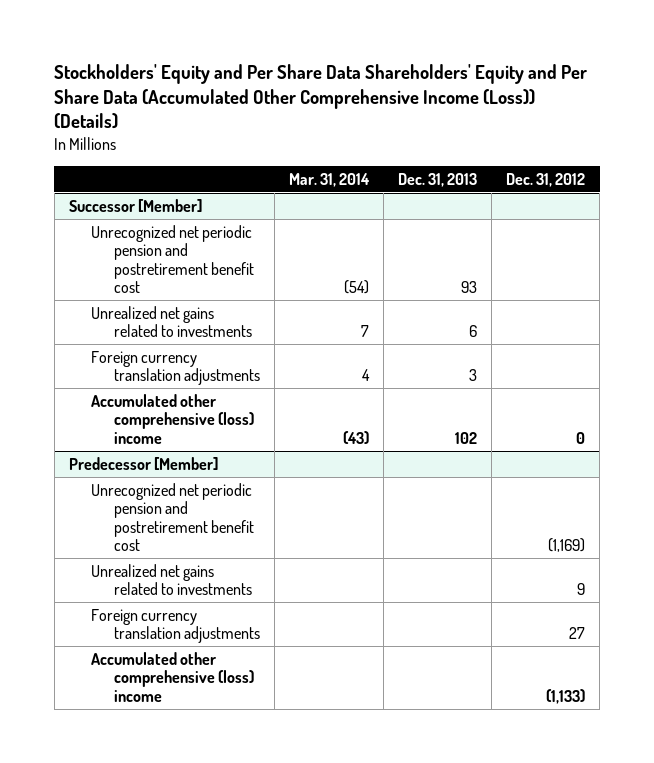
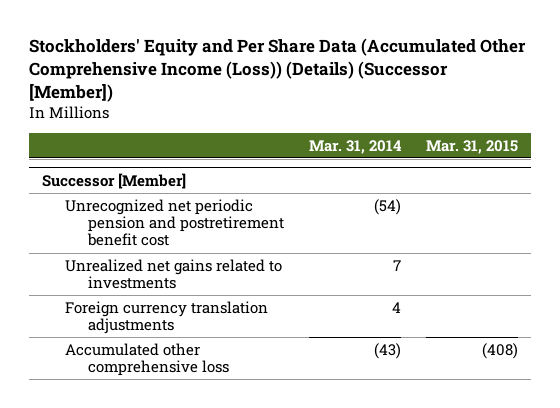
[54,63,588,130] Stockholders' Equity and Per Share Data Shareholders' Equity and Per Share Data (Accumulated Other Comprehensive Income (Loss)) (Details) -> [29,38,527,103] Stockholders' Equity and Per Share Data (Accumulated Other Comprehensive Income (Loss)) (Details) (Successor [Member])
[398,172,478,187] Dec. 31, 2013 -> none
[506,172,586,187] Dec. 31, 2012 -> none
none -> [426,139,519,154] Mar. 31, 2015
[68,456,218,470] Predecessor [Member] -> none
[91,482,255,552] Unrecognized net periodic pension and postretirement benefit cost -> none
[91,563,253,596] Unrealized net gains related to investments -> none
[91,608,261,644] Foreign currency translation adjustments -> none
[91,651,255,702] Accumulated other comprehensive (loss) income -> none
[91,393,255,444] Accumulated other comprehensive (loss) income -> [64,342,229,377] Accumulated other comprehensive loss

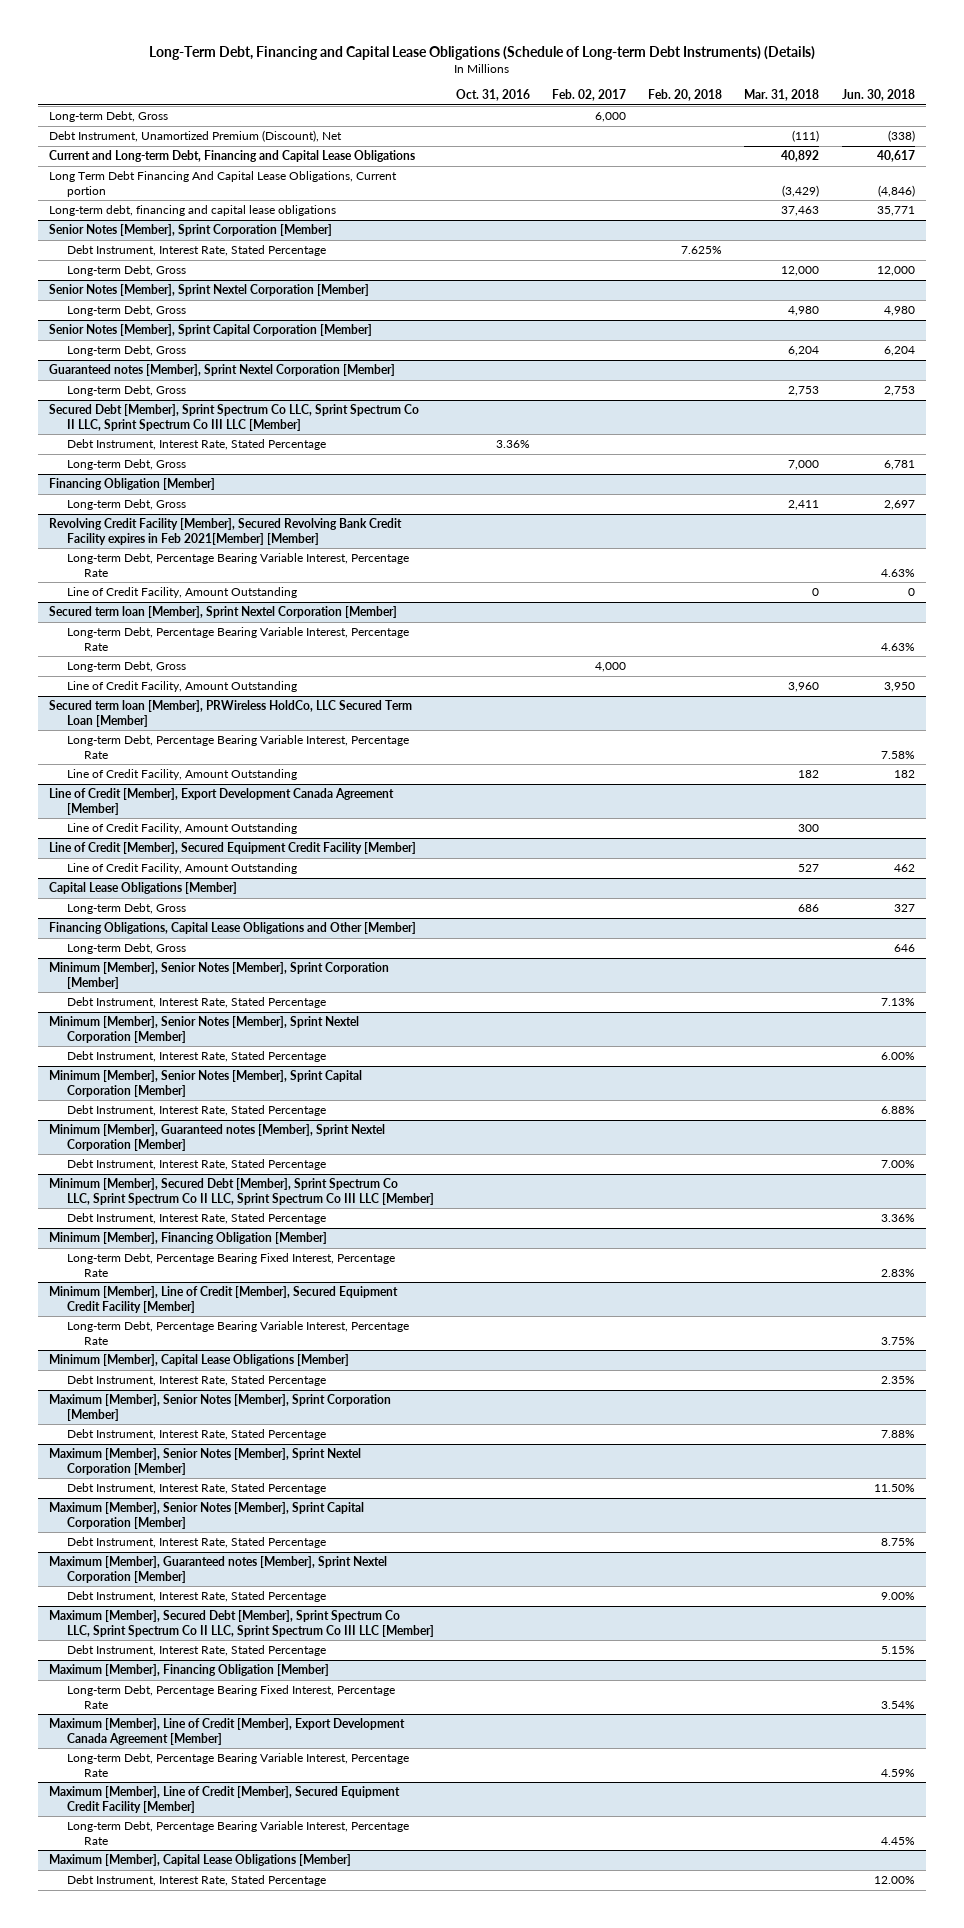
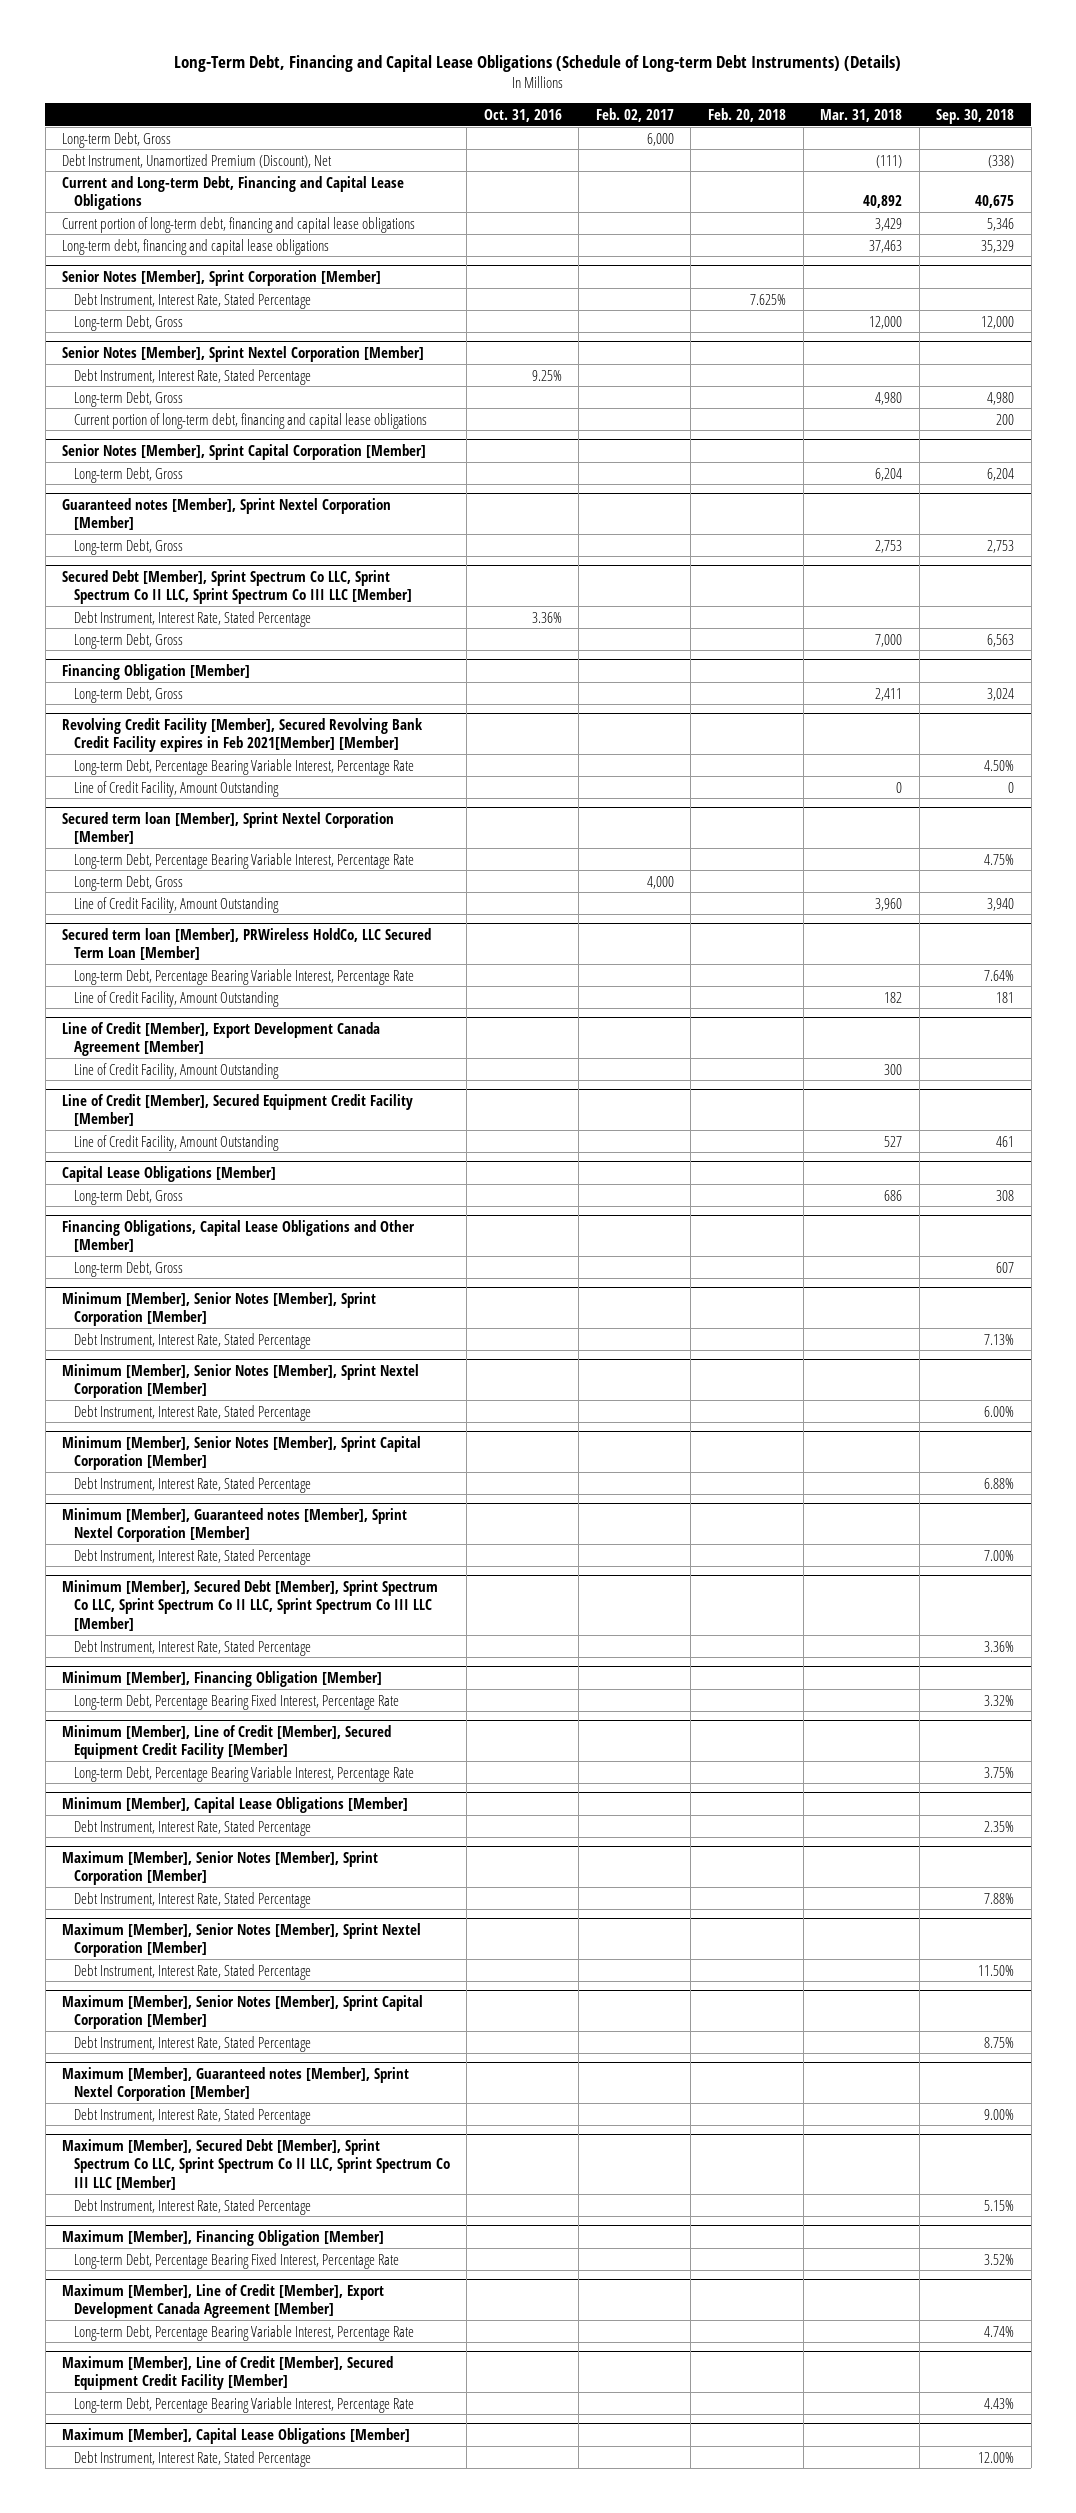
[841,88,915,101] Jun. 30, 2018 -> none
none -> [936,108,1015,124] Sep. 30, 2018
[49,171,398,197] Long Term Debt Financing And Capital Lease Obligations, Current portion -> [62,216,416,233] Current portion of long-term debt, financing and capital lease obligations
[782,184,820,197] (3,429) -> [875,217,903,231] 3,429
none -> [73,368,311,385] Debt Instrument, Interest Rate, Stated Percentage
none -> [73,412,427,429] Current portion of long-term debt, financing and capital lease obligations

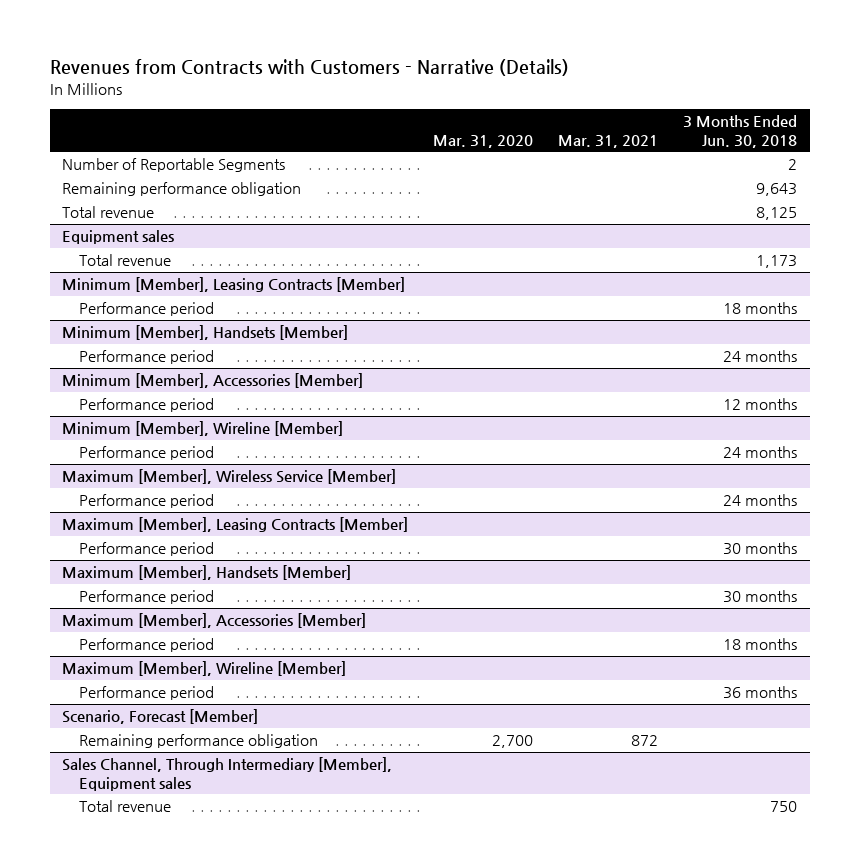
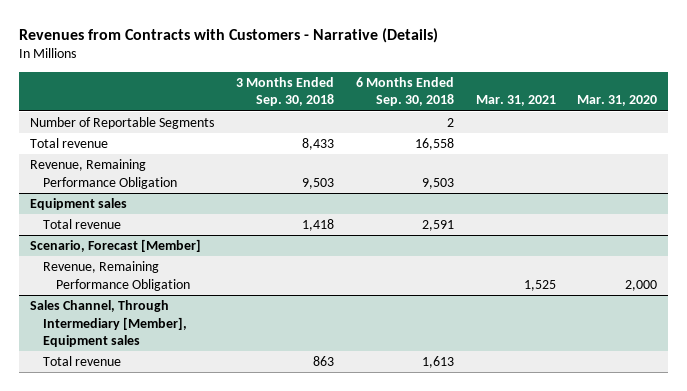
[683,115,798,148] 3 Months Ended Jun. 30, 2018 -> none
none -> [235,76,334,107] 3 Months Ended Sep. 30, 2018
none -> [355,76,454,107] 6 Months Ended Sep. 30, 2018
[62,182,302,197] Remaining performance obligation -> none
none -> [30,159,178,189] Revenue, Remaining Performance Obligation
[62,277,406,293] Minimum [Member], Leasing Contracts [Member] -> none
[79,302,215,317] Performance period -> none
[62,325,349,341] Minimum [Member], Handsets [Member] -> none
[79,350,215,365] Performance period -> none
[62,373,364,389] Minimum [Member], Accessories [Member] -> none
[79,398,215,413] Performance period -> none
[62,421,344,437] Minimum [Member], Wireline [Member] -> none
[79,446,215,461] Performance period -> none
[62,469,397,485] Maximum [Member], Wireless Service [Member] -> none
[79,494,215,509] Performance period -> none
[62,517,409,533] Maximum [Member], Leasing Contracts [Member] -> none
[79,542,215,557] Performance period -> none
[62,565,352,581] Maximum [Member], Handsets [Member] -> none
[79,590,215,605] Performance period -> none
[62,613,367,629] Maximum [Member], Accessories [Member] -> none
[79,638,215,653] Performance period -> none
[62,661,347,677] Maximum [Member], Wireline [Member] -> none
[79,686,215,701] Performance period -> none
[79,734,319,749] Remaining performance obligation -> [43,261,191,291] Revenue, Remaining Performance Obligation
[492,735,534,749] 2,700 -> [625,279,658,291] 2,000
[631,735,659,747] 872 -> [523,279,556,291] 1,525

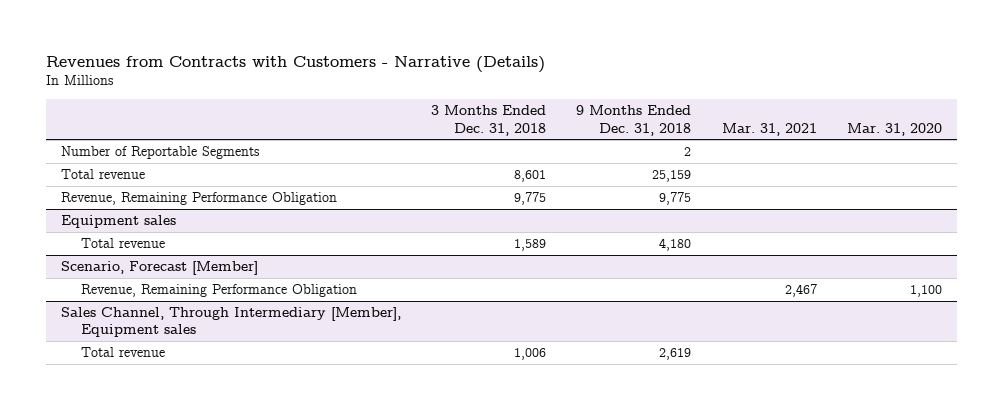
[235,76,334,107] 3 Months Ended Sep. 30, 2018 -> none
[355,76,454,107] 6 Months Ended Sep. 30, 2018 -> none
none -> [431,105,547,136] 3 Months Ended Dec. 31, 2018
none -> [576,105,692,136] 9 Months Ended Dec. 31, 2018
[523,279,556,291] 1,525 -> [784,284,817,298] 2,467
[625,279,658,291] 2,000 -> [910,285,943,298] 1,100

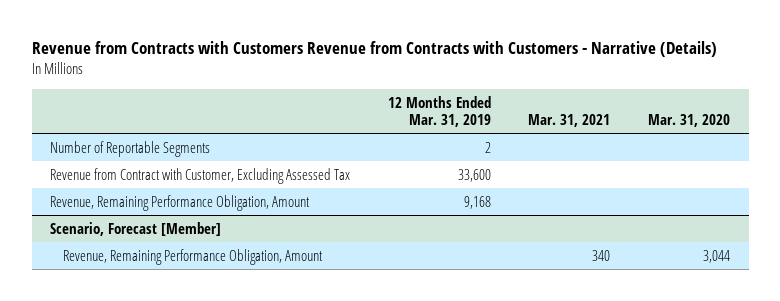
[45,56,545,74] Revenues from Contracts with Customers - Narrative (Details) -> [31,41,717,58] Revenue from Contracts with Customers Revenue from Contracts with Customers - Narrative (Details)
[431,105,547,136] 3 Months Ended Dec. 31, 2018 -> none
[576,105,692,136] 9 Months Ended Dec. 31, 2018 -> none
none -> [387,95,491,127] 12 Months Ended Mar. 31, 2019
[60,215,176,229] Equipment sales -> none
[80,238,165,249] Total revenue -> none
[60,169,145,180] Total revenue -> [50,167,351,184] Revenue from Contract with Customer, Excluding Assessed Tax
[60,192,337,206] Revenue, Remaining Performance Obligation -> [50,194,311,211] Revenue, Remaining Performance Obligation, Amount
[60,307,401,338] Sales Channel, Through Intermediary [Member], Equipment sales -> none
[80,347,165,358] Total revenue -> none
[80,284,357,298] Revenue, Remaining Performance Obligation -> [63,248,324,265] Revenue, Remaining Performance Obligation, Amount
[784,284,817,298] 2,467 -> [592,249,611,261] 340
[910,285,943,298] 1,100 -> [702,249,730,263] 3,044

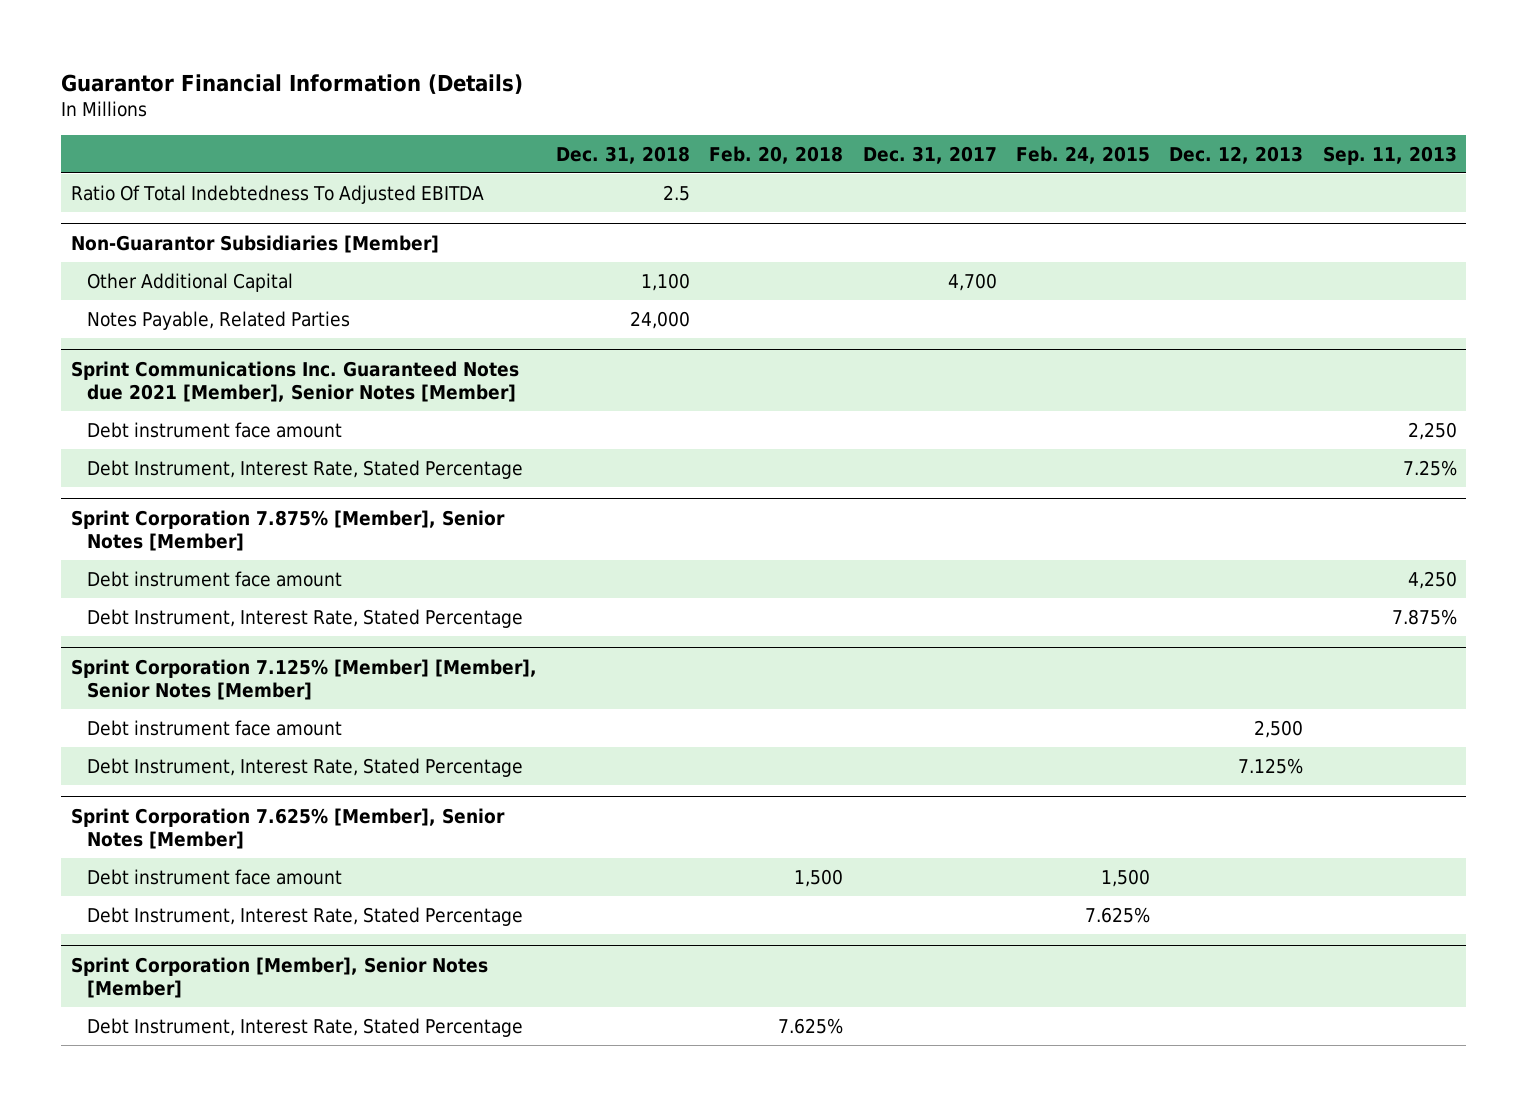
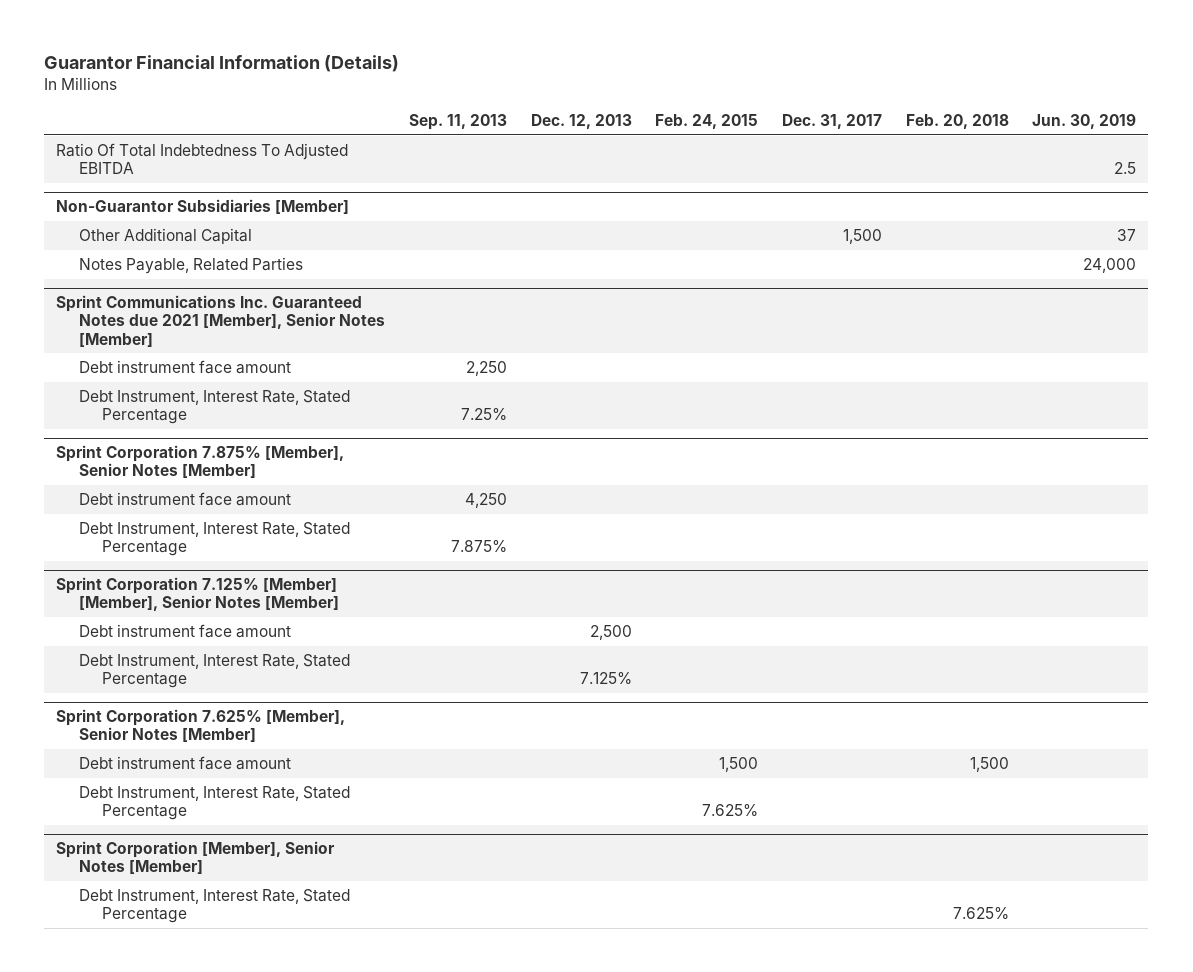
[556,145,691,164] Dec. 31, 2018 -> none
none -> [1032,114,1137,130] Jun. 30, 2019
[947,272,997,291] 4,700 -> [842,229,882,245] 1,500

